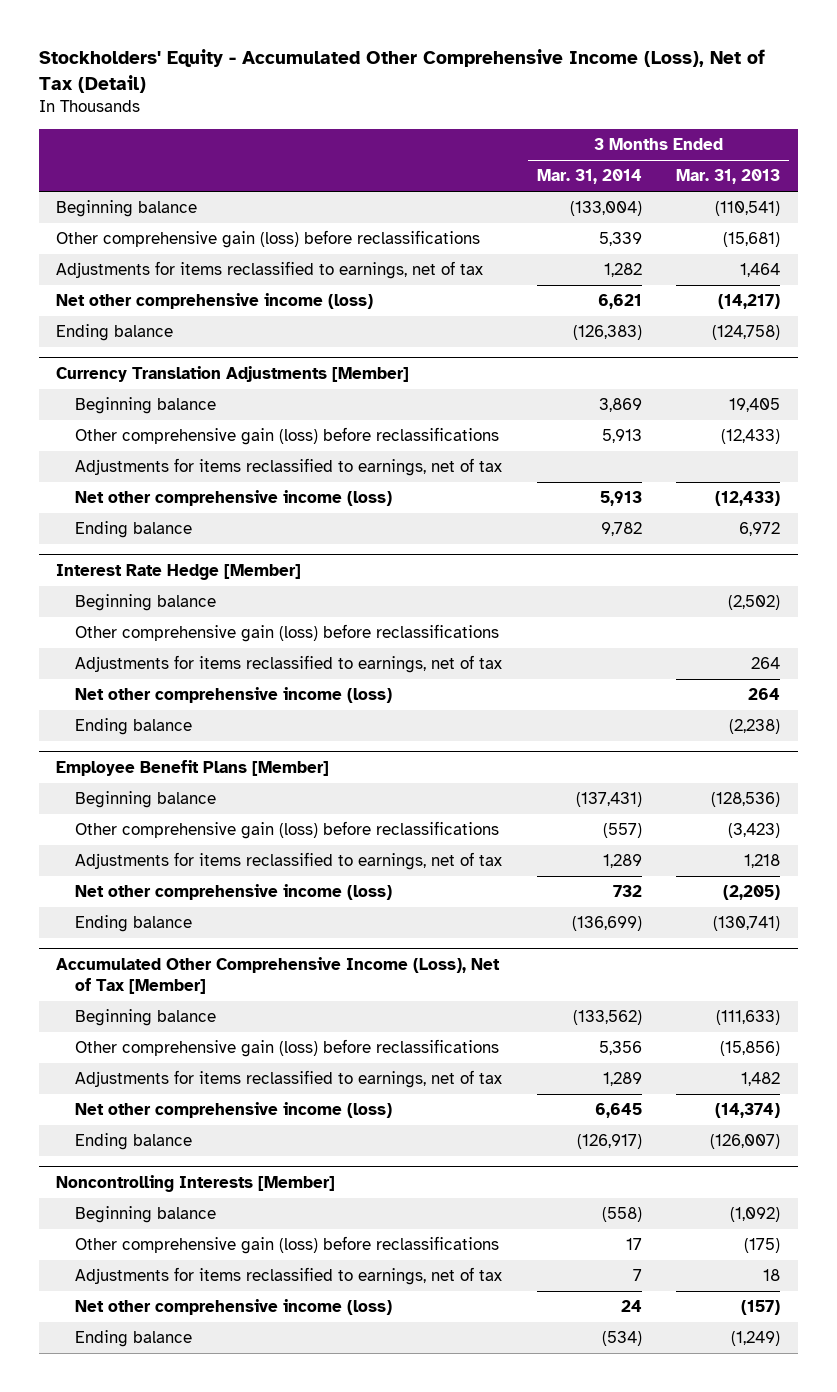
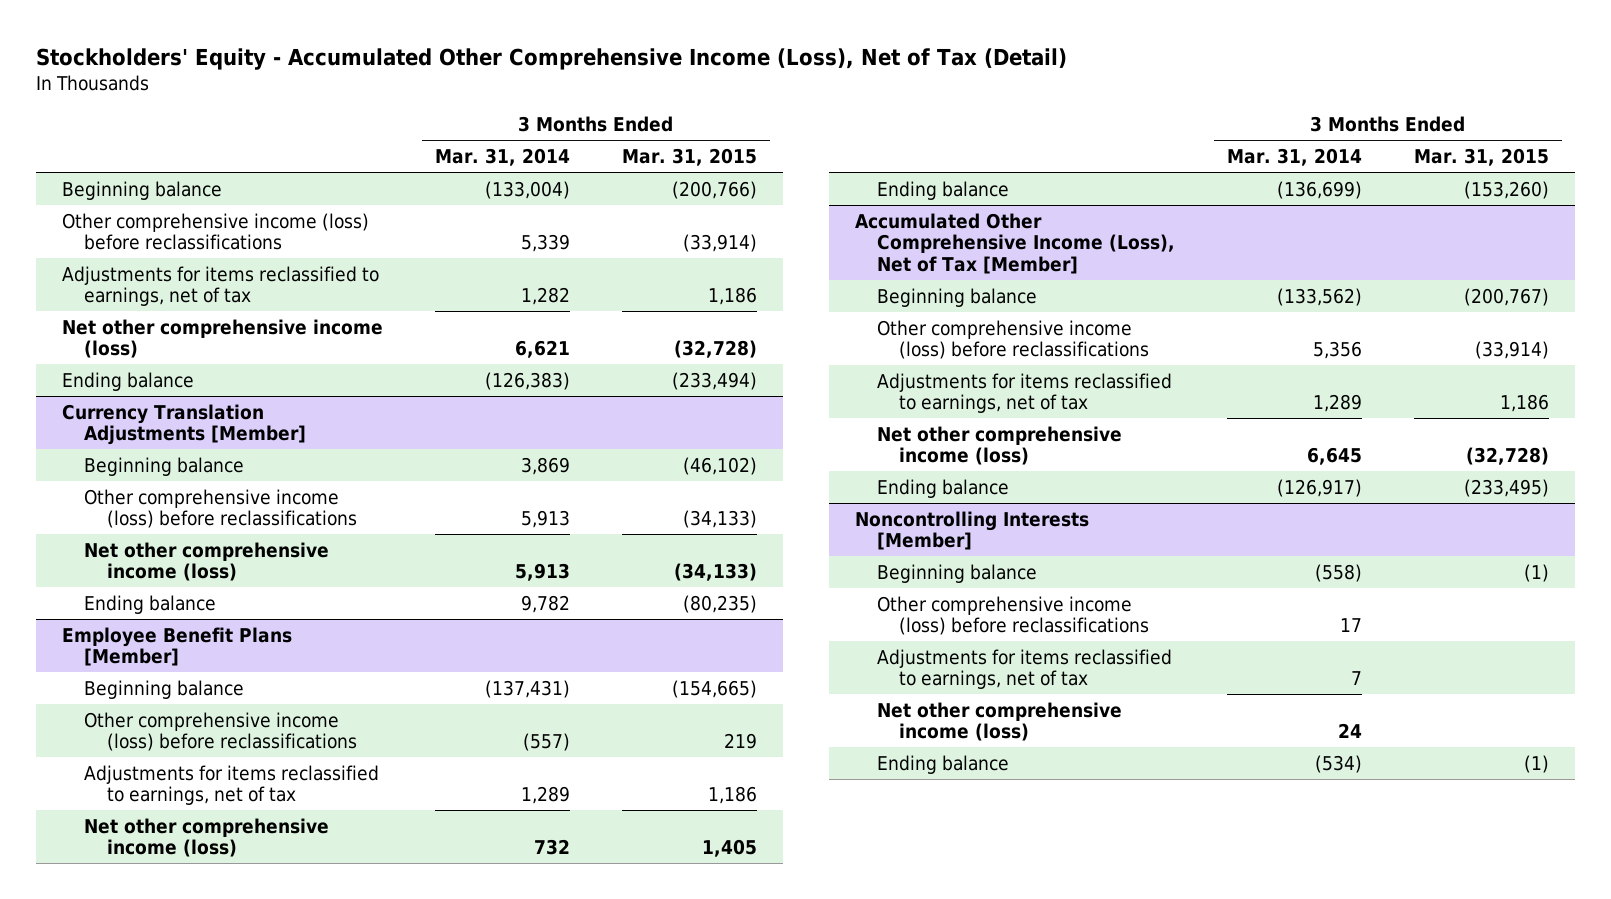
[676,169,781,185] Mar. 31, 2013 -> none
none -> [621,147,757,166] Mar. 31, 2015
[56,230,481,249] Other comprehensive gain (loss) before reclassifications -> [62,212,370,251] Other comprehensive income (loss) before reclassifications
[74,458,502,477] Adjustments for items reclassified to earnings, net of tax -> none
[74,427,499,446] Other comprehensive gain (loss) before reclassifications -> [84,488,357,529] Other comprehensive income (loss) before reclassifications
[56,563,302,580] Interest Rate Hedge [Member] -> none
[74,594,216,612] Beginning balance -> none
[74,624,499,643] Other comprehensive gain (loss) before reclassifications -> none
[74,655,502,674] Adjustments for items reclassified to earnings, net of tax -> none
[74,687,392,704] Net other comprehensive income (loss) -> none
[74,718,192,736] Ending balance -> none
[74,821,499,840] Other comprehensive gain (loss) before reclassifications -> [84,711,357,752] Other comprehensive income (loss) before reclassifications
[74,1039,499,1058] Other comprehensive gain (loss) before reclassifications -> [876,319,1150,360] Other comprehensive income (loss) before reclassifications
[74,1236,499,1255] Other comprehensive gain (loss) before reclassifications -> [876,595,1150,636] Other comprehensive income (loss) before reclassifications

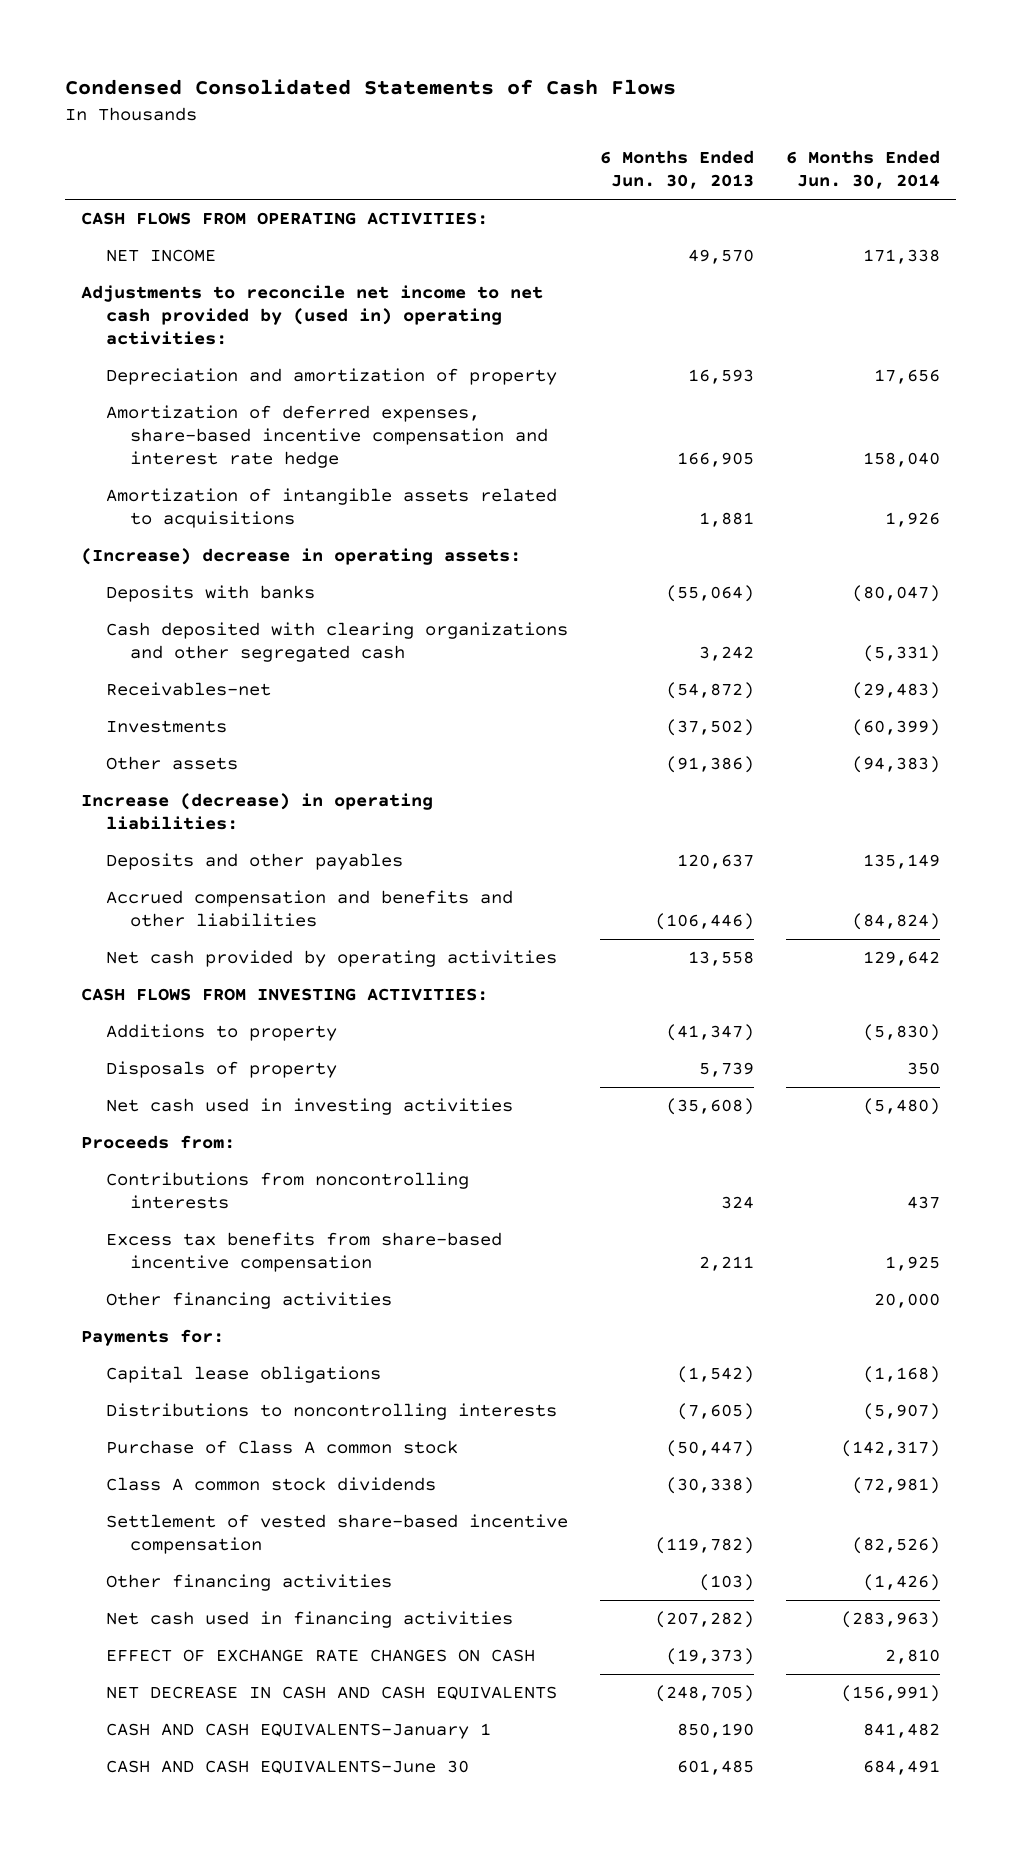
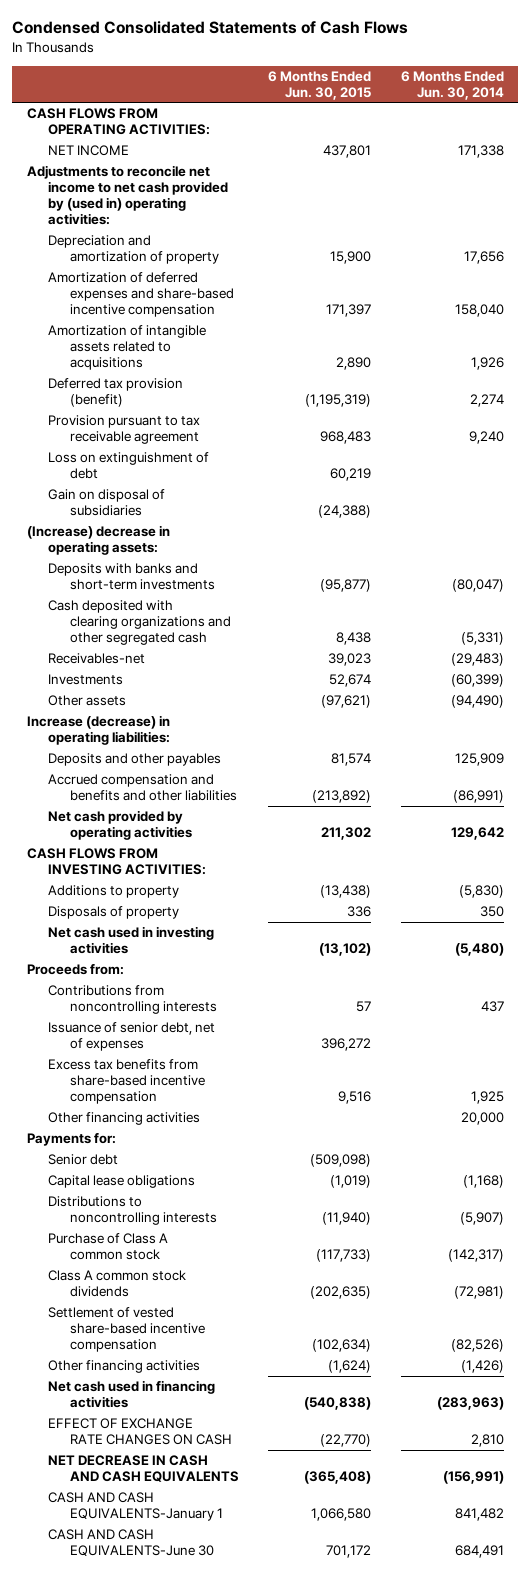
[599,150,754,190] 6 Months Ended Jun. 30, 2013 -> none
none -> [268,70,372,100] 6 Months Ended Jun. 30, 2015
[105,405,549,468] Amortization of deferred expenses, share-based incentive compensation and interest rate hedge -> [48,272,234,318] Amortization of deferred expenses and share-based incentive compensation
none -> [48,378,184,408] Deferred tax provision (benefit)
none -> [48,415,201,445] Provision pursuant to tax receivable agreement
none -> [48,452,210,480] Loss on extinguishment of debt
none -> [48,489,166,517] Gain on disposal of subsidiaries
[105,585,315,603] Deposits with banks -> [48,563,215,591] Deposits with banks and short-term investments
[852,756,941,774] (94,383) -> [450,695,504,709] (94,490)
[863,854,941,870] 135,149 -> [454,753,504,767] 125,909
[852,913,941,931] (84,824) -> [452,790,504,804] (86,991)
none -> [48,1022,216,1052] Issuance of senior debt, net of expenses
none -> [48,1154,119,1166] Senior debt

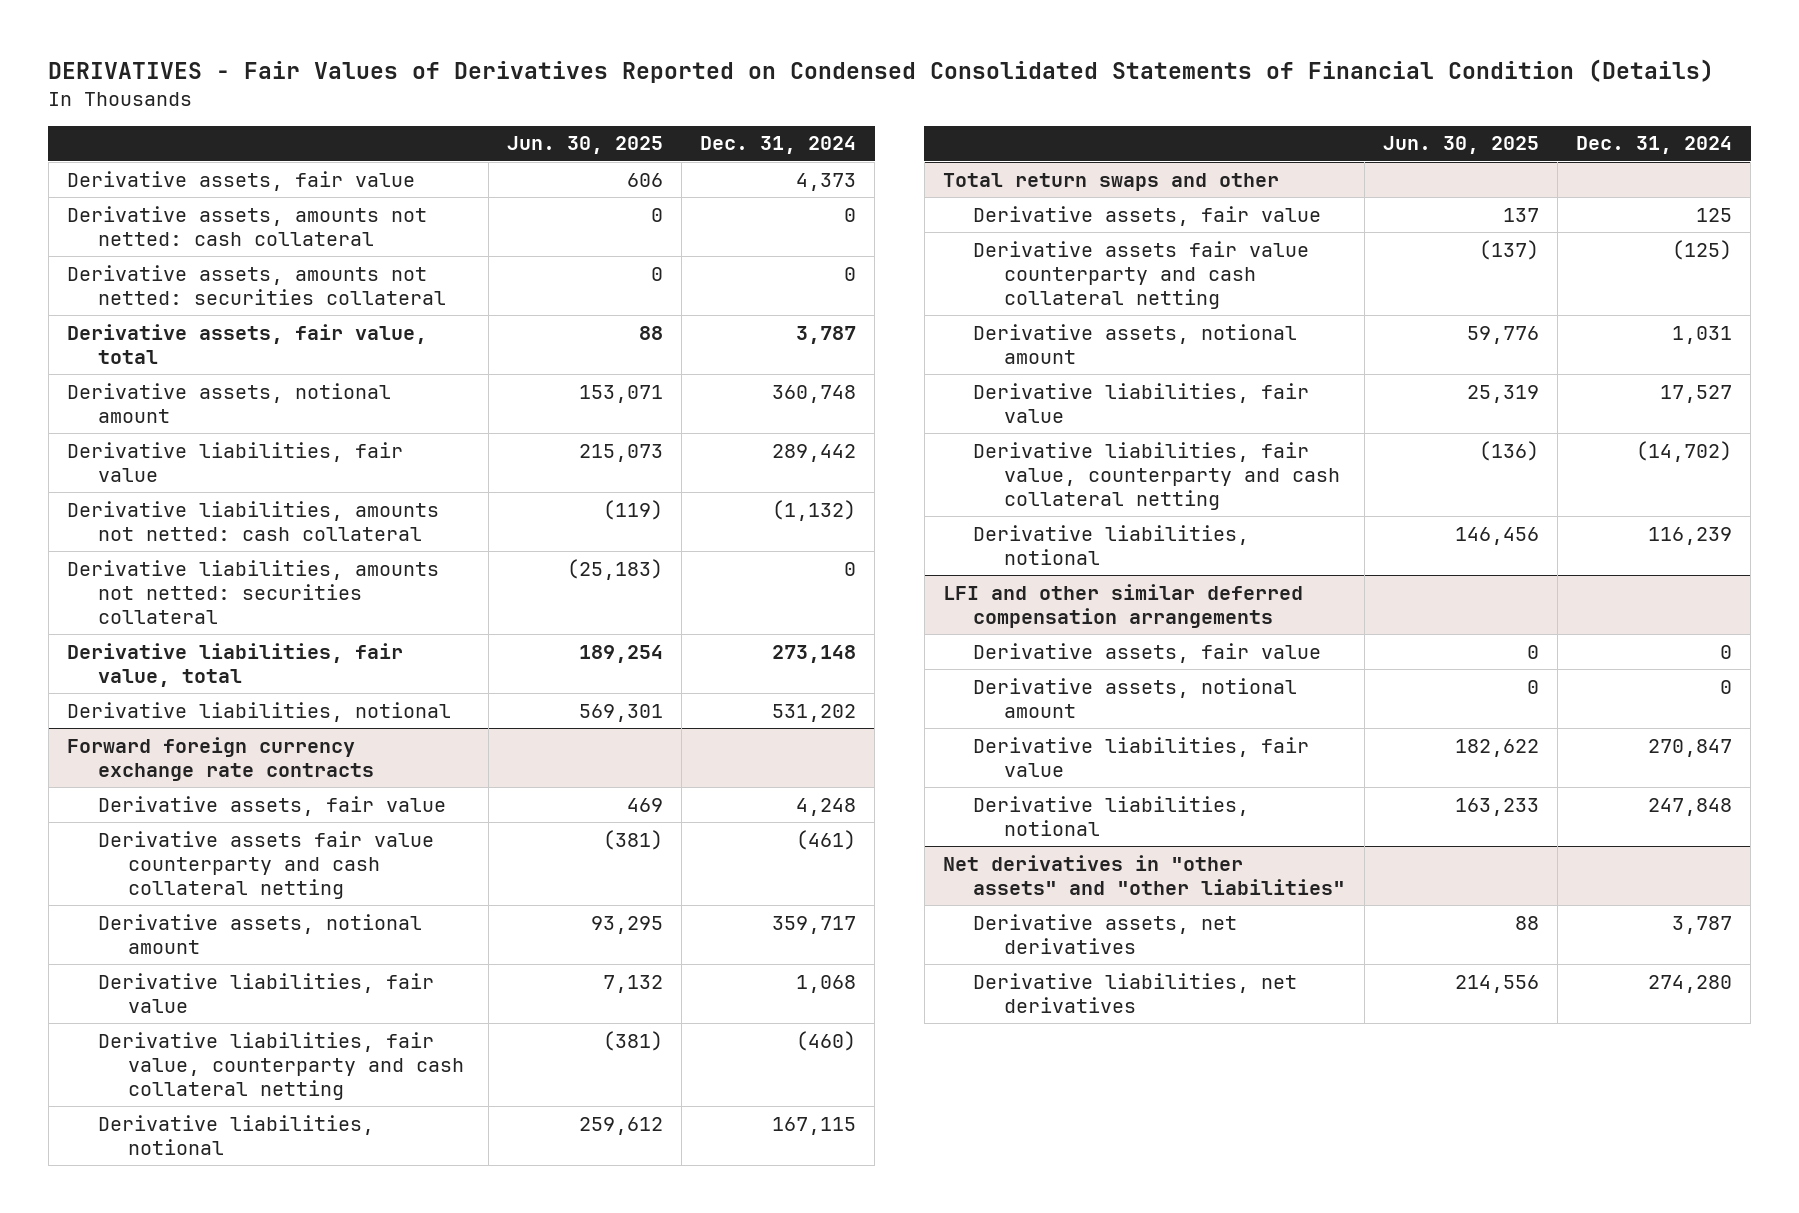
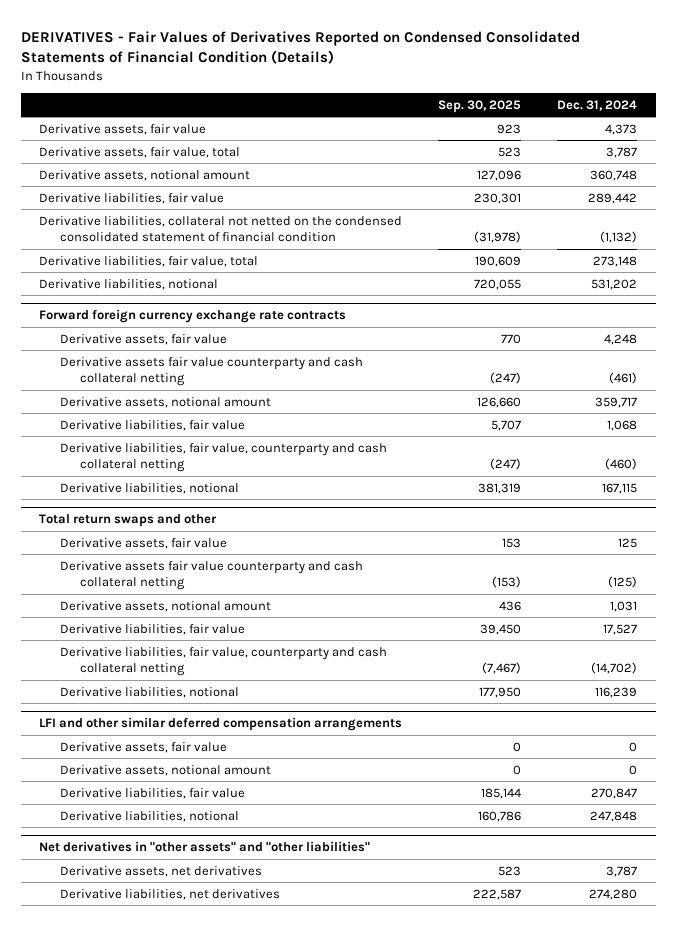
[506,136,663,155] Jun. 30, 2025 -> none
none -> [438,99,522,113] Sep. 30, 2025
[67,205,428,246] Derivative assets, amounts not netted: cash collateral -> none
[67,264,446,305] Derivative assets, amounts not netted: securities collateral -> none
[67,559,440,624] Derivative liabilities, amounts not netted: securities collateral -> none
[67,500,440,541] Derivative liabilities, amounts not netted: cash collateral -> [39,215,403,243] Derivative liabilities, collateral not netted on the condensed consolidated statement of financial condition

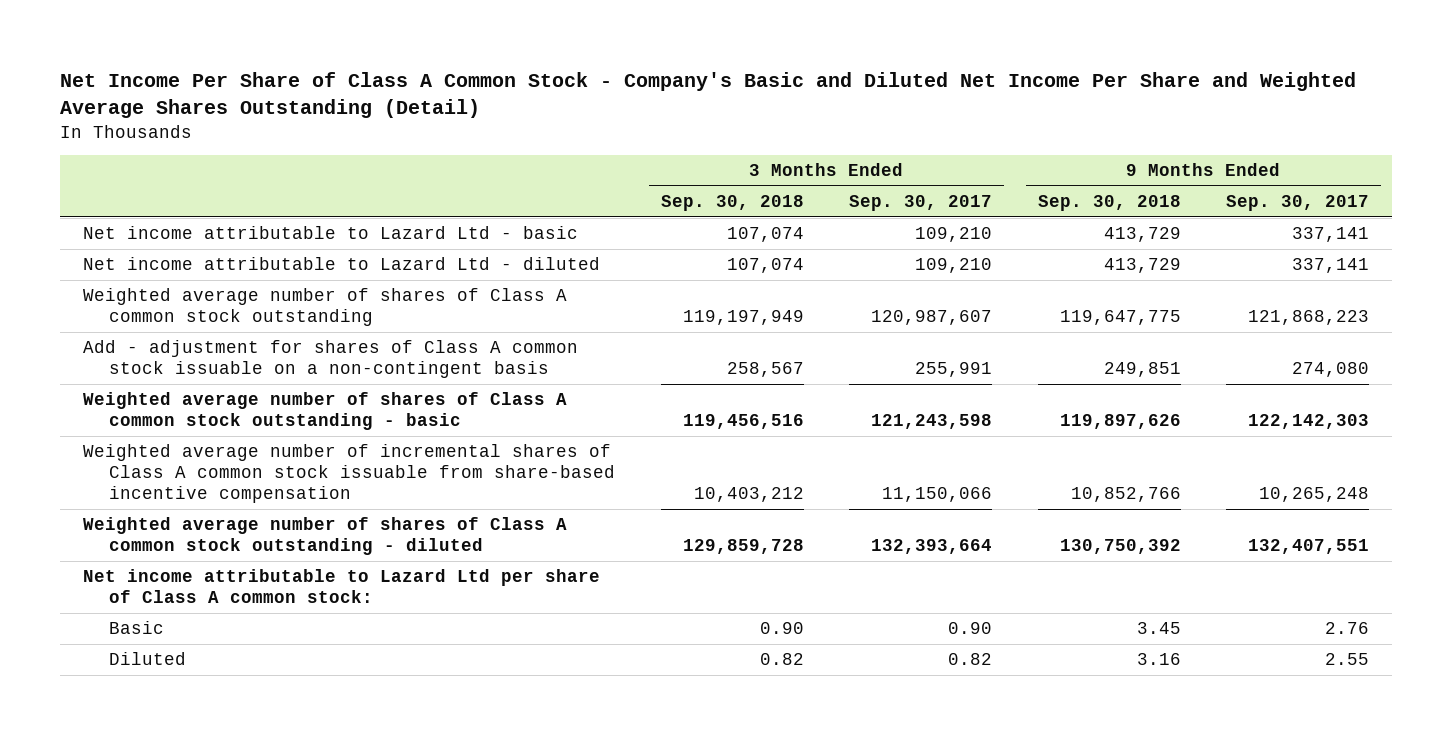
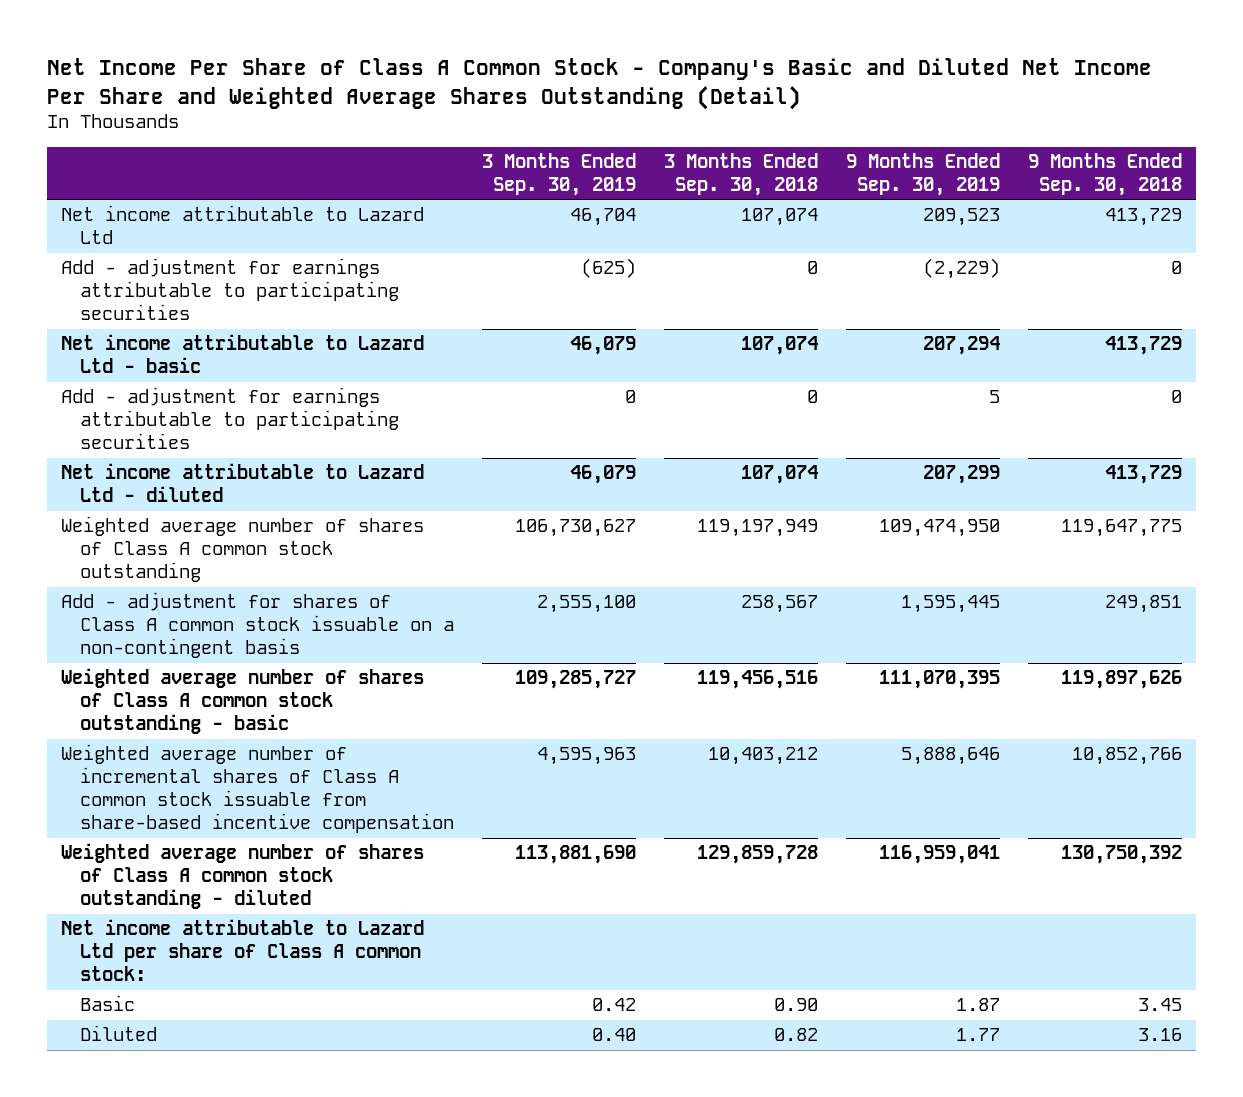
[849,195,993,212] Sep. 30, 2017 -> none
[1226,195,1370,212] Sep. 30, 2017 -> none
none -> [482,152,637,196] 3 Months Ended Sep. 30, 2019
none -> [846,152,1001,196] 9 Months Ended Sep. 30, 2019
none -> [60,205,424,245] Net income attributable to Lazard Ltd
none -> [60,258,400,321] Add - adjustment for earnings attributable to participating securities
none -> [60,387,400,450] Add - adjustment for earnings attributable to participating securities

